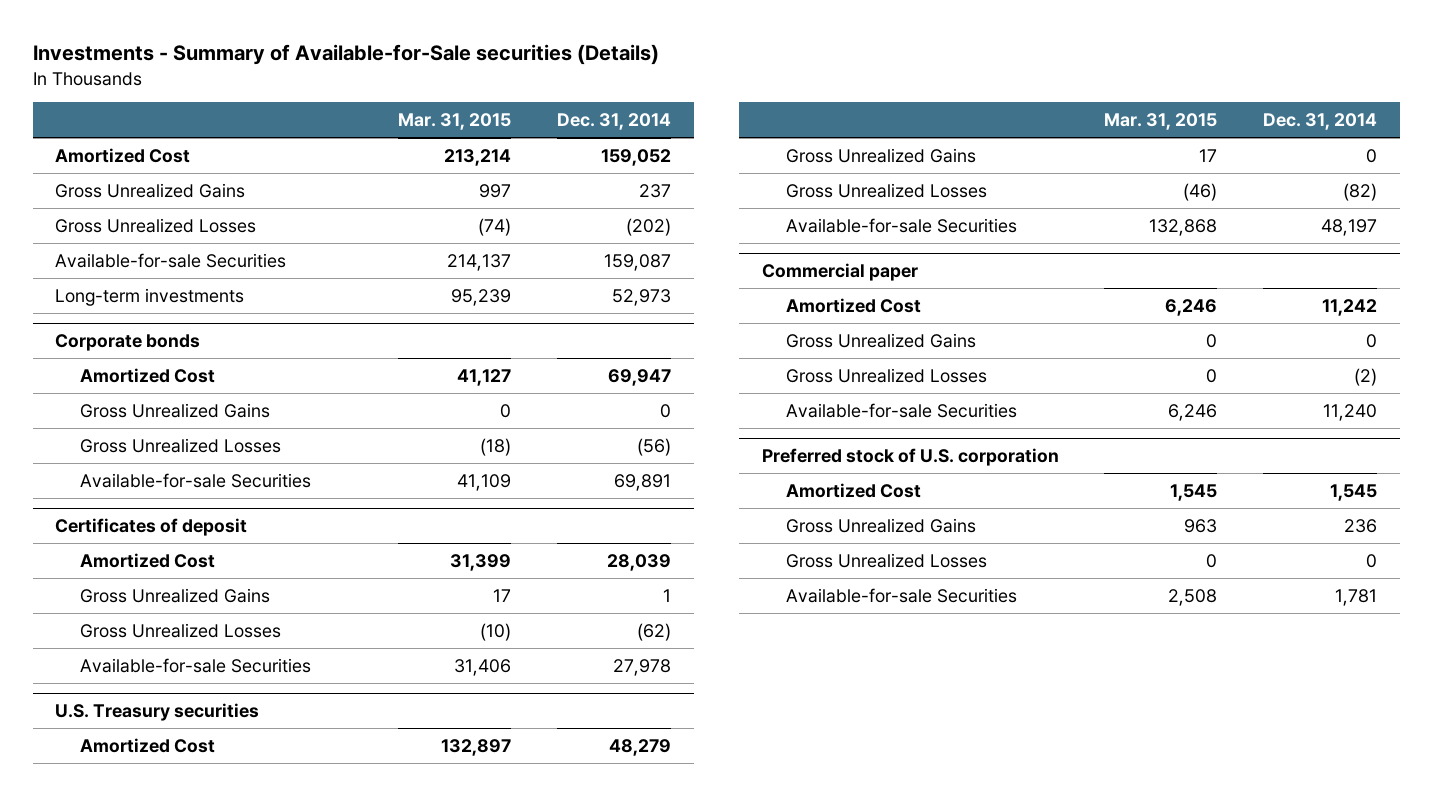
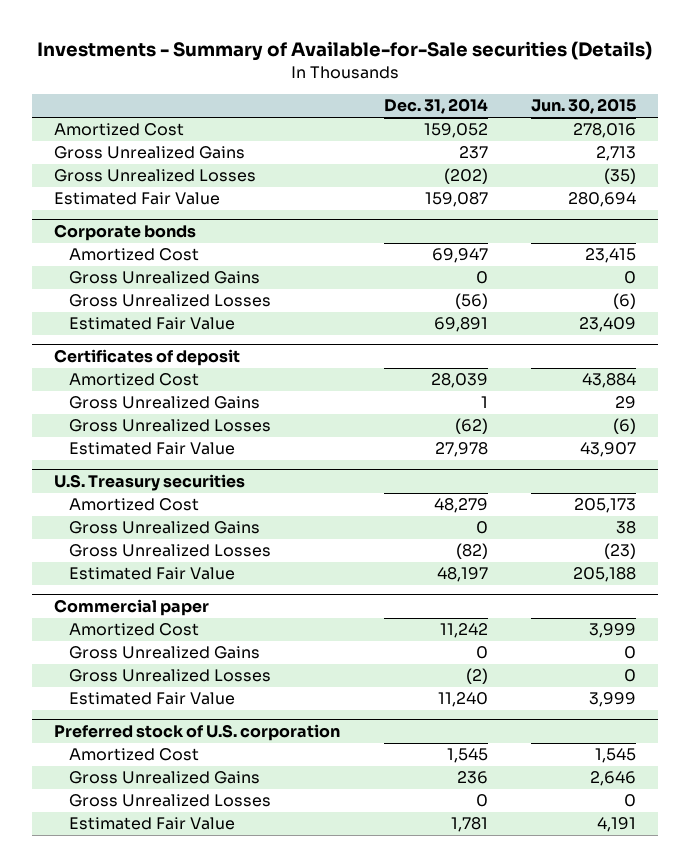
[398,113,512,131] Mar. 31, 2015 -> none
none -> [531,98,637,115] Jun. 30, 2015
[55,287,245,306] Long-term investments -> none
[55,252,287,268] Available-for-sale Securities -> [53,192,220,206] Estimated Fair Value
[79,472,311,488] Available-for-sale Securities -> [69,317,236,331] Estimated Fair Value
[79,657,311,673] Available-for-sale Securities -> [69,442,236,456] Estimated Fair Value
[785,217,1017,233] Available-for-sale Securities -> [69,567,236,581] Estimated Fair Value
[785,402,1017,418] Available-for-sale Securities -> [69,692,236,706] Estimated Fair Value
[785,587,1017,603] Available-for-sale Securities -> [69,817,236,831] Estimated Fair Value

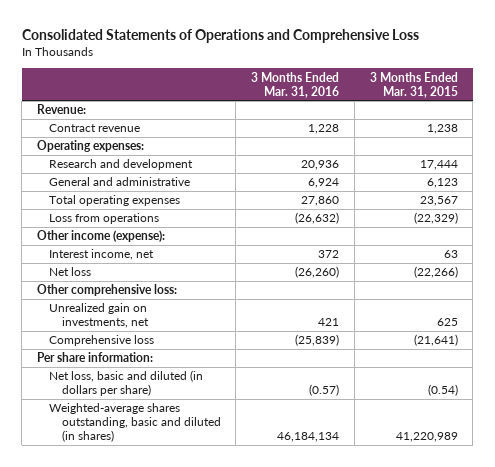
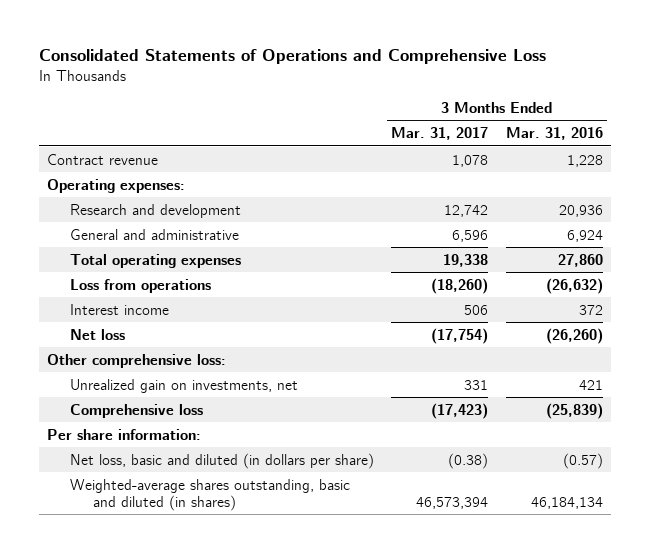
[369,71,458,98] 3 Months Ended Mar. 31, 2015 -> none
none -> [391,127,489,141] Mar. 31, 2017
[37,104,87,115] Revenue: -> none
[37,230,166,243] Other income (expense): -> none
[49,249,155,261] Interest income, net -> [70,303,170,315] Interest income

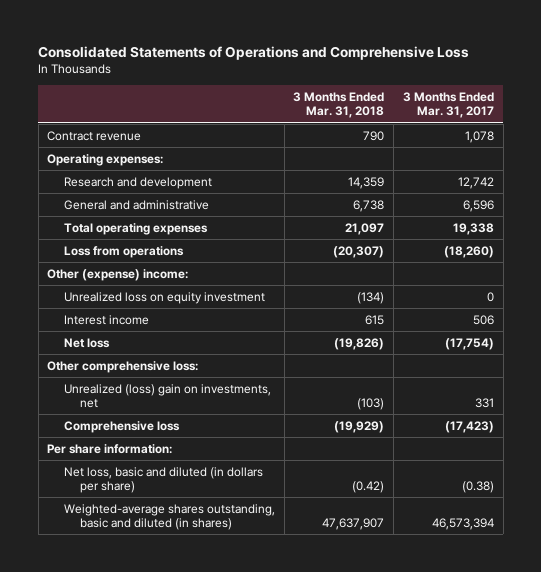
[505,127,603,141] Mar. 31, 2016 -> none
none -> [293,92,385,119] 3 Months Ended Mar. 31, 2018
none -> [47,268,189,281] Other (expense) income:
none -> [63,291,265,304] Unrealized loss on equity investment
[70,378,299,393] Unrealized gain on investments, net -> [63,383,271,408] Unrealized (loss) gain on investments, net

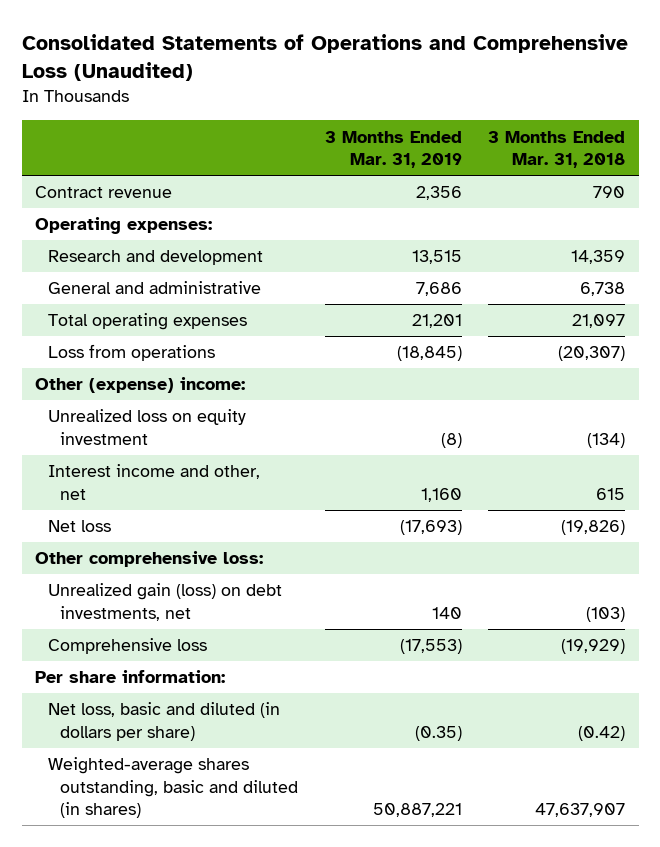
[38,46,470,61] Consolidated Statements of Operations and Comprehensive Loss -> [21,33,628,81] Consolidated Statements of Operations and Comprehensive Loss (Unaudited)
[402,92,494,119] 3 Months Ended Mar. 31, 2017 -> none
none -> [324,130,462,169] 3 Months Ended Mar. 31, 2019
[63,314,149,325] Interest income -> [47,464,260,500] Interest income and other, net
[63,383,271,408] Unrealized (loss) gain on investments, net -> [47,583,282,621] Unrealized gain (loss) on debt investments, net

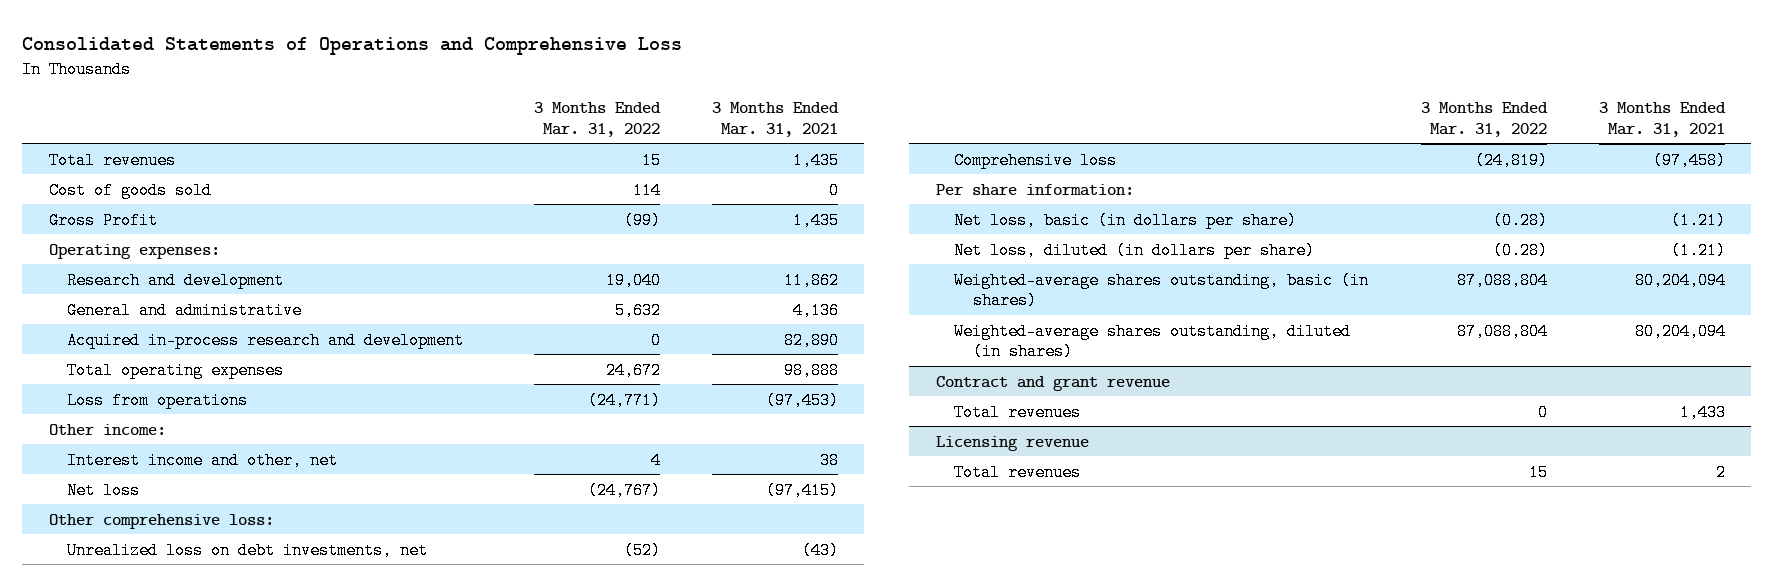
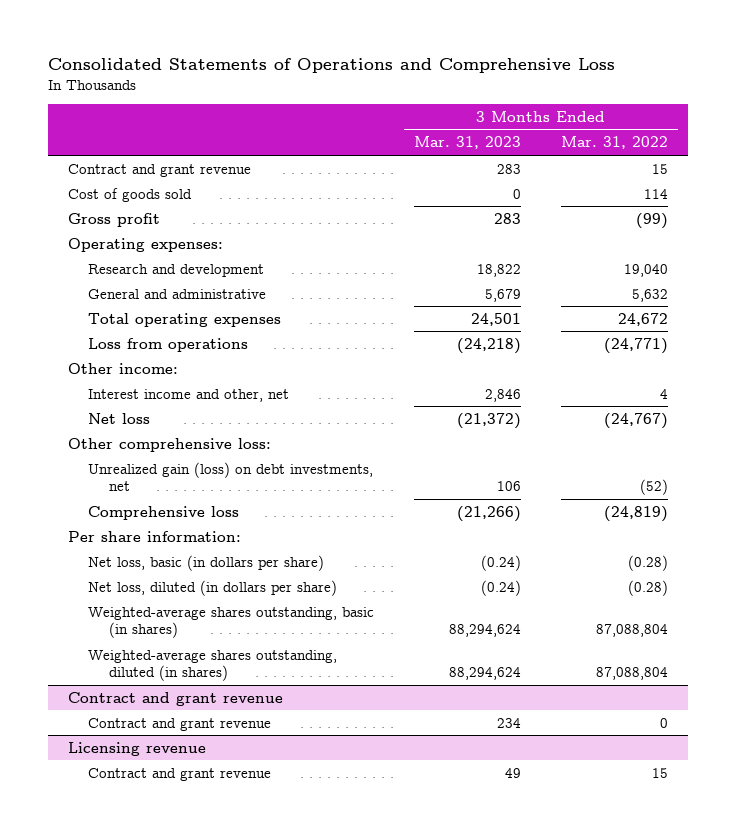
[712,102,840,137] 3 Months Ended Mar. 31, 2021 -> none
none -> [414,136,522,150] Mar. 31, 2023
[48,151,176,169] Total revenues -> none
none -> [67,163,251,177] Contract and grant revenue
[48,211,158,229] Gross Profit -> [67,212,160,227] Gross profit
[67,331,465,349] Acquired in-process research and development -> none
[67,541,429,559] Unrealized loss on debt investments, net -> [88,461,374,492] Unrealized gain (loss) on debt investments, net
[954,403,1082,421] Total revenues -> none
none -> [88,717,272,731] Contract and grant revenue
[954,463,1082,481] Total revenues -> none
none -> [88,767,272,781] Contract and grant revenue

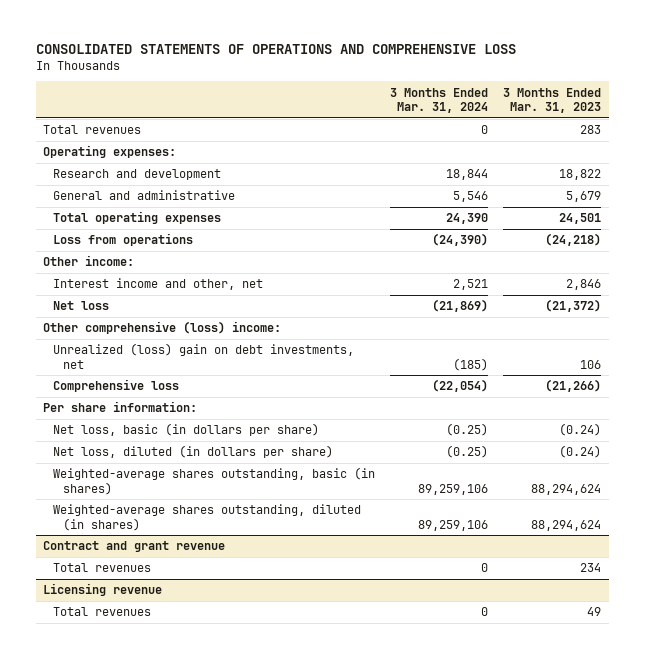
[47,58,615,74] Consolidated Statements of Operations and Comprehensive Loss -> [35,44,516,55] CONSOLIDATED STATEMENTS OF OPERATIONS AND COMPREHENSIVE LOSS
[560,136,668,150] Mar. 31, 2022 -> none
none -> [390,87,489,114] 3 Months Ended Mar. 31, 2024
[67,187,192,202] Cost of goods sold -> none
[67,212,160,227] Gross profit -> none
[67,163,251,177] Contract and grant revenue -> [43,125,142,135] Total revenues
[67,437,271,452] Other comprehensive loss: -> [43,321,282,335] Other comprehensive (loss) income:
[88,461,374,492] Unrealized gain (loss) on debt investments, net -> [53,343,355,369] Unrealized (loss) gain on debt investments, net
[88,717,272,731] Contract and grant revenue -> [53,563,152,573] Total revenues
[88,767,272,781] Contract and grant revenue -> [53,607,152,617] Total revenues

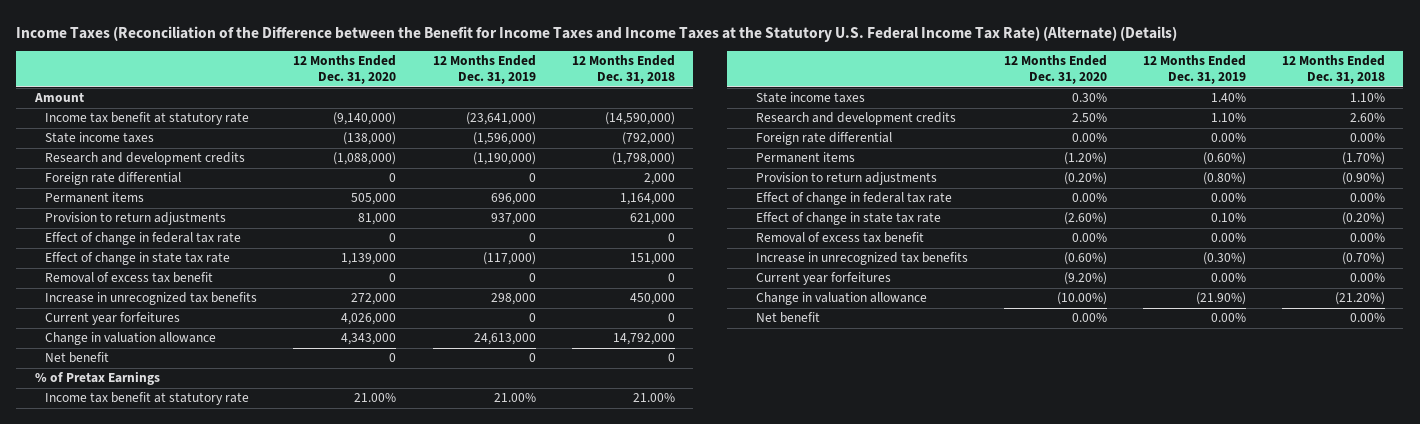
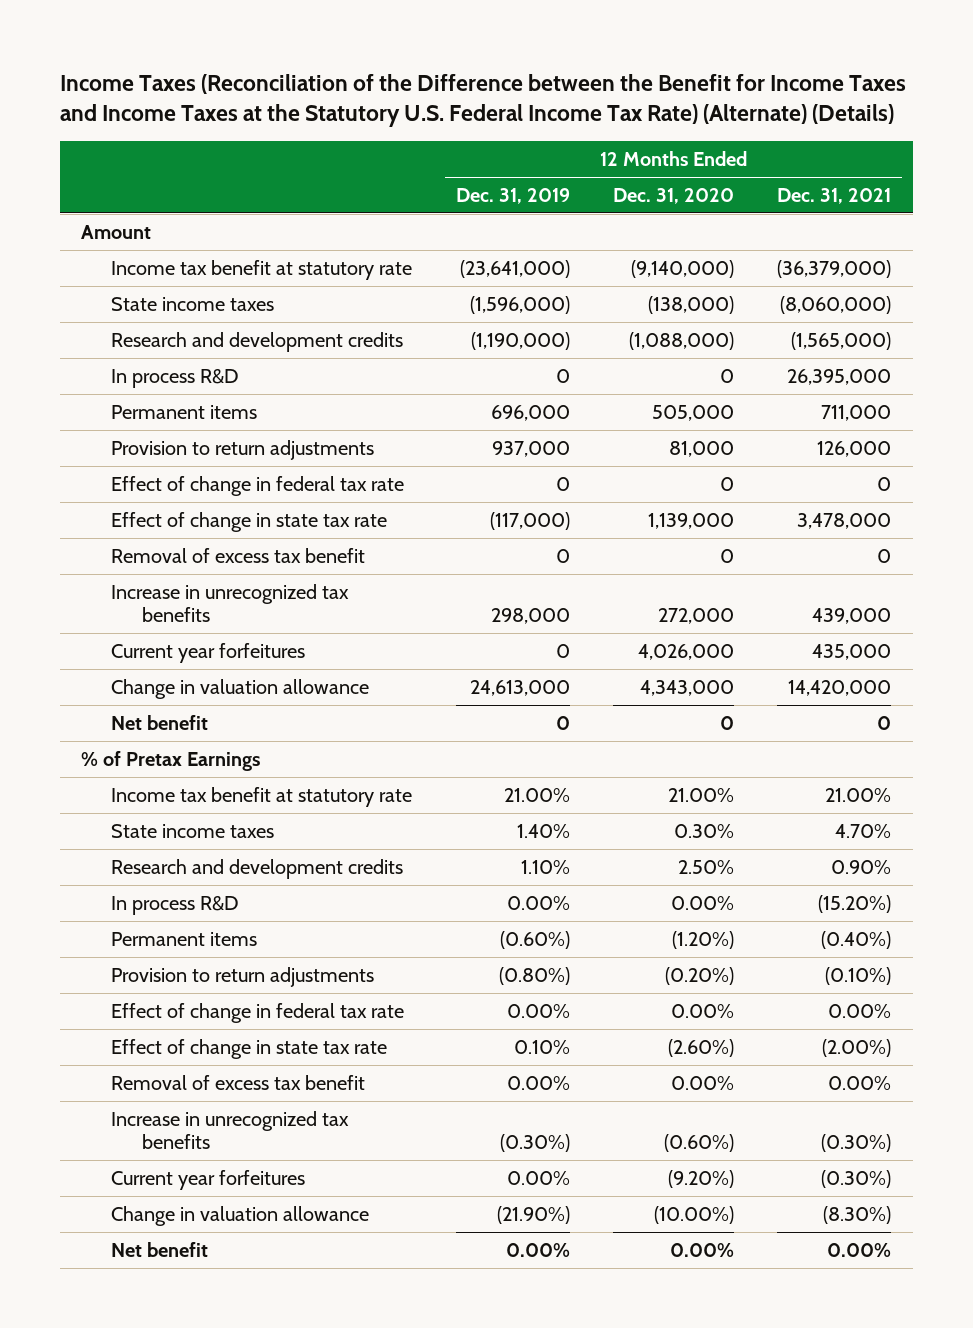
[571,55,675,85] 12 Months Ended Dec. 31, 2018 -> none
none -> [777,187,892,204] Dec. 31, 2021
[45,172,182,186] Foreign rate differential -> none
none -> [111,368,240,388] In process R&D
[755,132,892,146] Foreign rate differential -> none
none -> [111,895,240,915] In process R&D

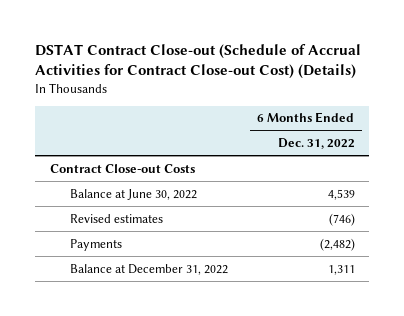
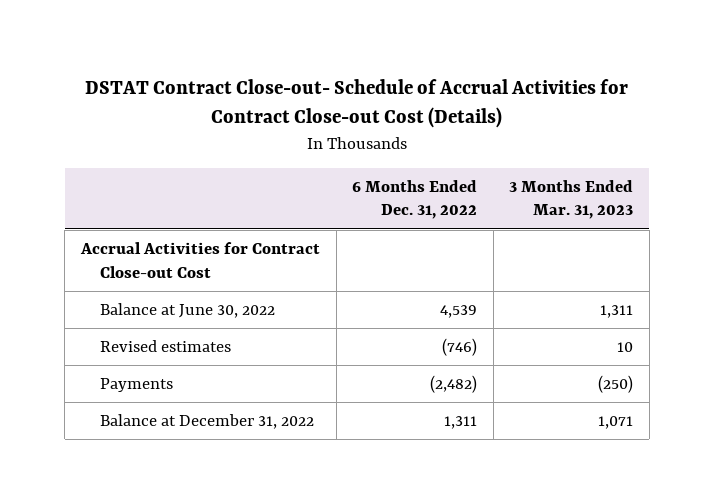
[34,44,361,80] DSTAT Contract Close-out (Schedule of Accrual Activities for Contract Close-out Cost) (Details) -> [85,79,629,129] DSTAT Contract Close-out- Schedule of Accrual Activities for Contract Close-out Cost (Details)
none -> [509,179,634,220] 3 Months Ended Mar. 31, 2023
[49,163,195,173] Contract Close-out Costs -> [79,241,320,278] Accrual Activities for Contract Close-out Cost

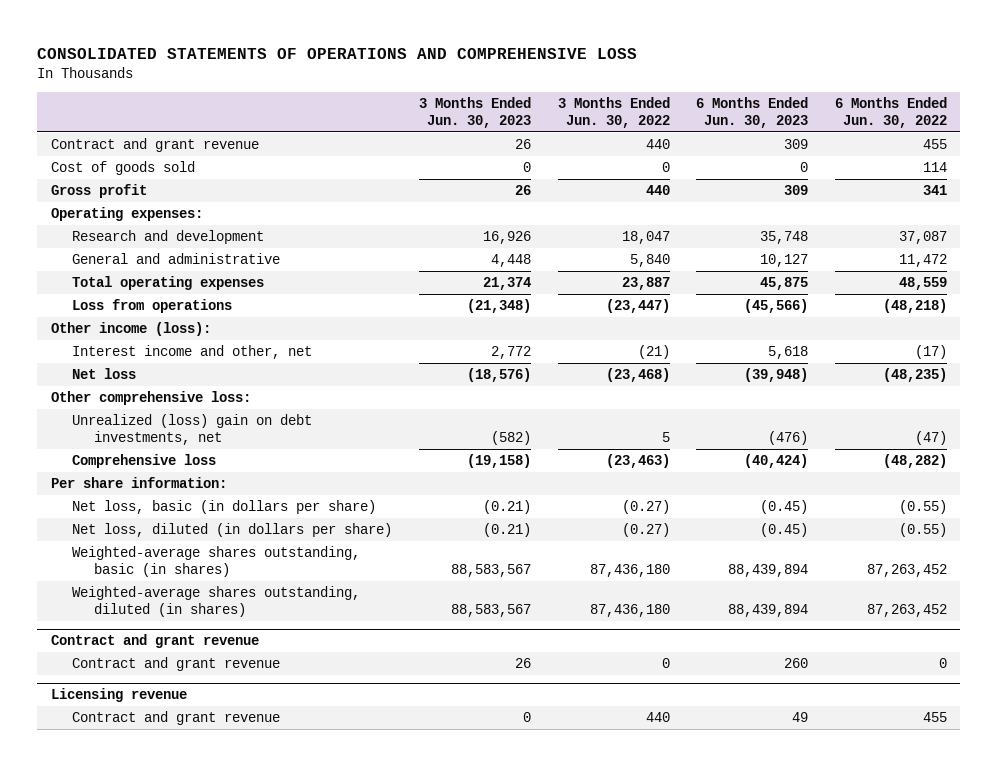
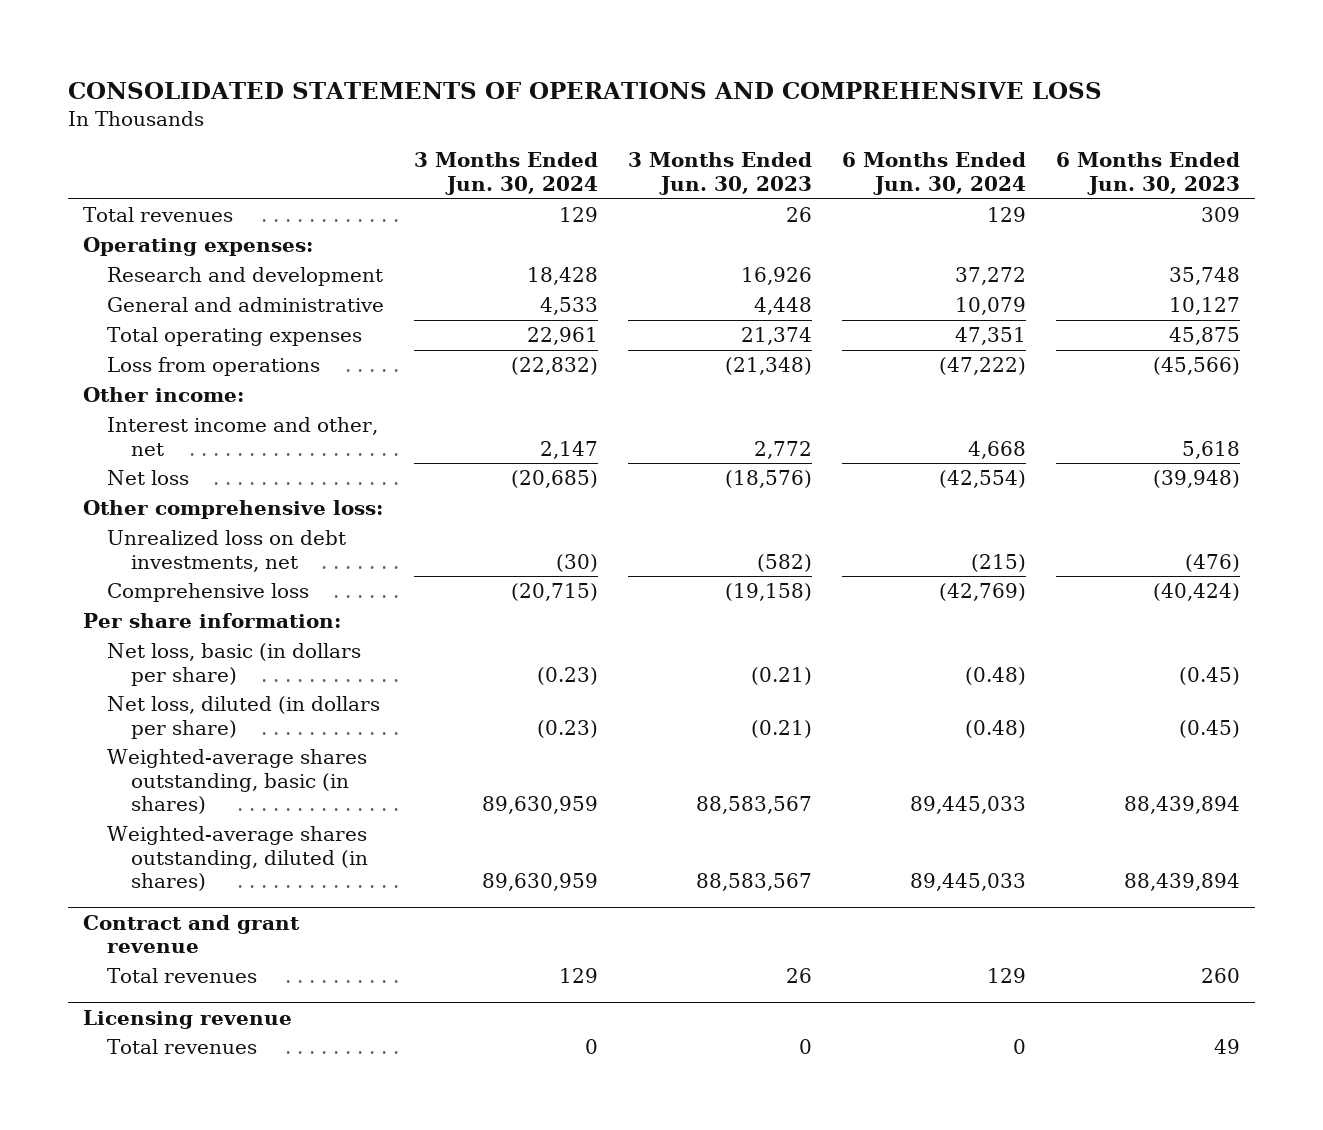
[557,97,670,128] 3 Months Ended Jun. 30, 2022 -> none
[835,97,948,128] 6 Months Ended Jun. 30, 2022 -> none
none -> [413,152,598,195] 3 Months Ended Jun. 30, 2024
none -> [841,152,1026,195] 6 Months Ended Jun. 30, 2024
[50,161,195,176] Cost of goods sold -> none
[50,184,147,199] Gross profit -> none
[50,138,259,153] Contract and grant revenue -> [82,207,233,223] Total revenues
[50,322,211,337] Other income (loss): -> [82,387,244,403] Other income:
[72,414,313,445] Unrealized (loss) gain on debt investments, net -> [106,530,346,572] Unrealized loss on debt investments, net
[72,657,281,672] Contract and grant revenue -> [106,968,257,984] Total revenues
[72,711,281,726] Contract and grant revenue -> [106,1039,257,1055] Total revenues

